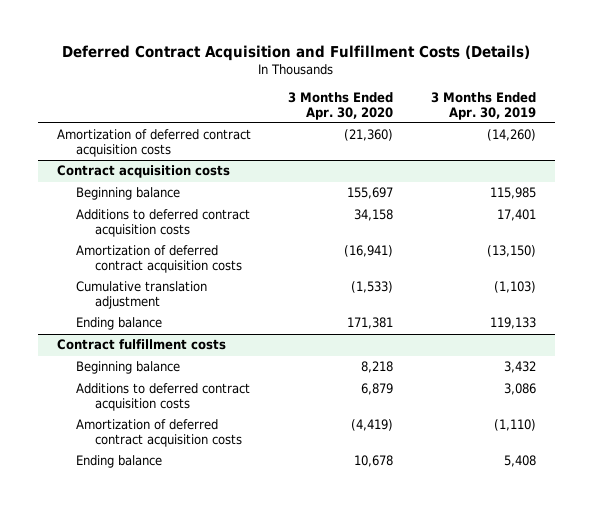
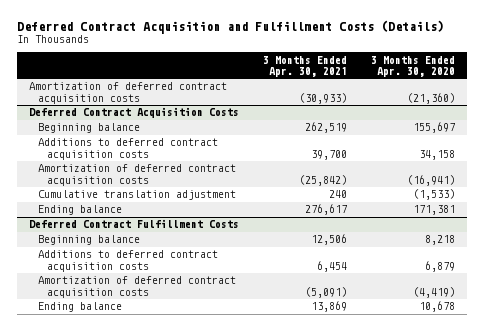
[430,92,536,120] 3 Months Ended Apr. 30, 2019 -> none
none -> [262,55,347,77] 3 Months Ended Apr. 30, 2021
[56,165,230,179] Contract acquisition costs -> [28,107,239,119] Deferred Contract Acquisition Costs
[56,339,226,351] Contract fulfillment costs -> [28,219,239,229] Deferred Contract Fulfillment Costs

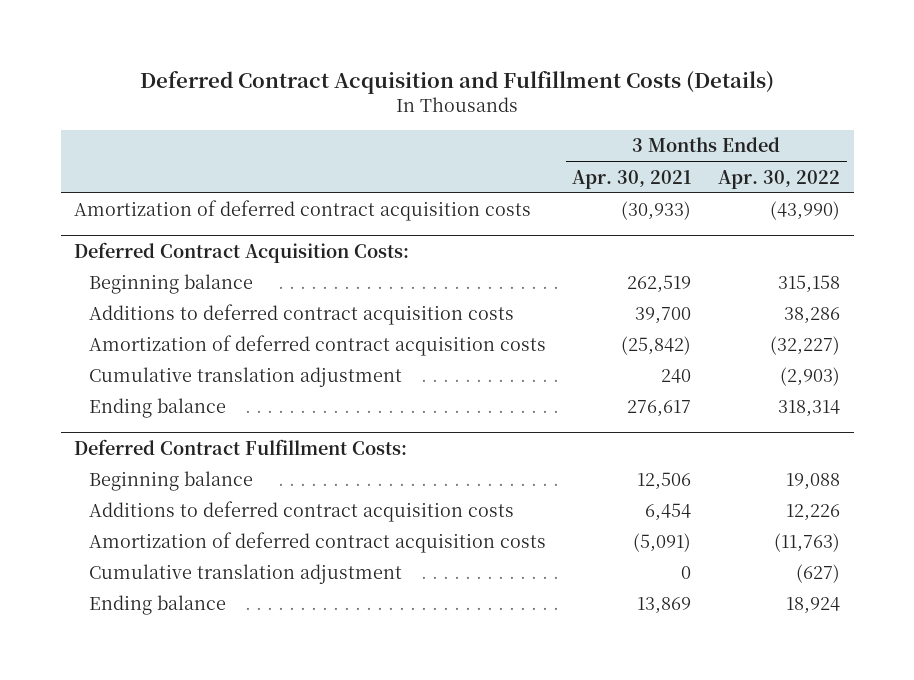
[371,55,456,77] 3 Months Ended Apr. 30, 2020 -> none
none -> [718,169,841,189] Apr. 30, 2022
[28,107,239,119] Deferred Contract Acquisition Costs -> [74,241,410,263] Deferred Contract Acquisition Costs:
[28,219,239,229] Deferred Contract Fulfillment Costs -> [74,438,408,455] Deferred Contract Fulfillment Costs:
none -> [88,564,402,585] Cumulative translation adjustment

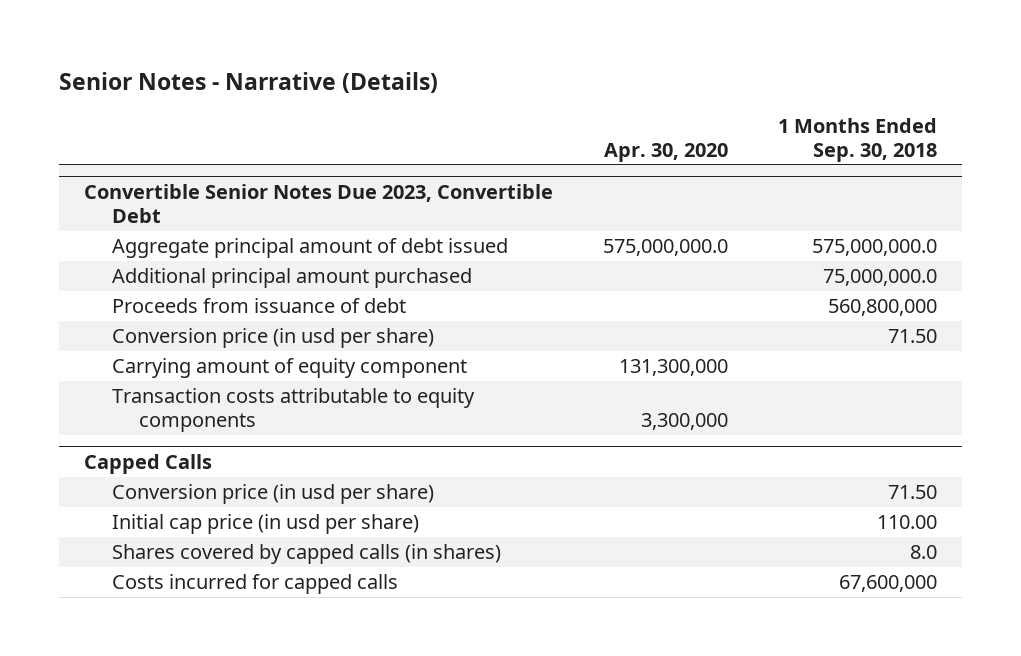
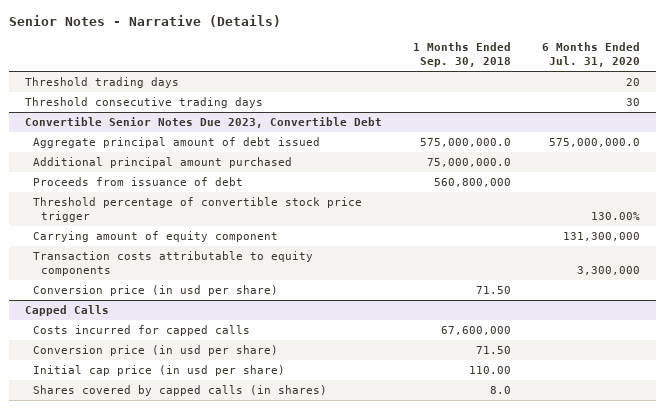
[604,142,729,162] Apr. 30, 2020 -> none
none -> [542,42,641,68] 6 Months Ended Jul. 31, 2020
none -> [24,77,179,89] Threshold trading days
none -> [24,97,263,109] Threshold consecutive trading days
none -> [32,197,362,223] Threshold percentage of convertible stock price trigger
[111,328,434,349] Conversion price (in usd per share) -> [32,285,278,297] Conversion price (in usd per share)
[111,574,398,595] Costs incurred for capped calls -> [32,325,250,337] Costs incurred for capped calls

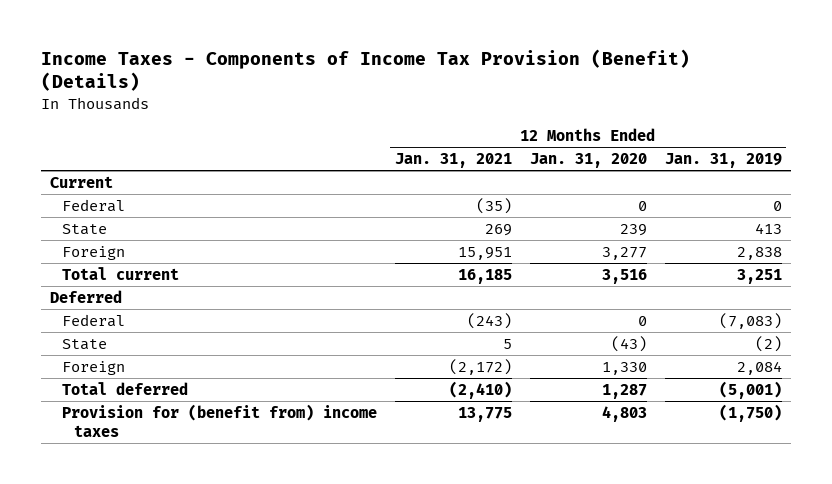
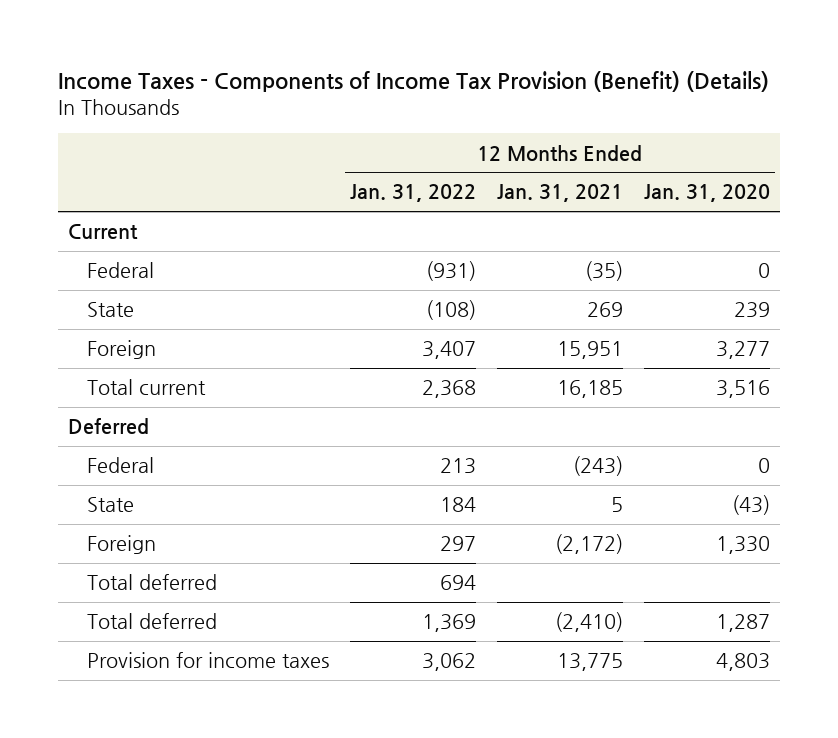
[664,153,782,169] Jan. 31, 2019 -> none
none -> [349,184,476,203] Jan. 31, 2022
none -> [86,574,217,591] Total deferred
[62,403,378,438] Provision for (benefit from) income taxes -> [86,652,329,669] Provision for income taxes

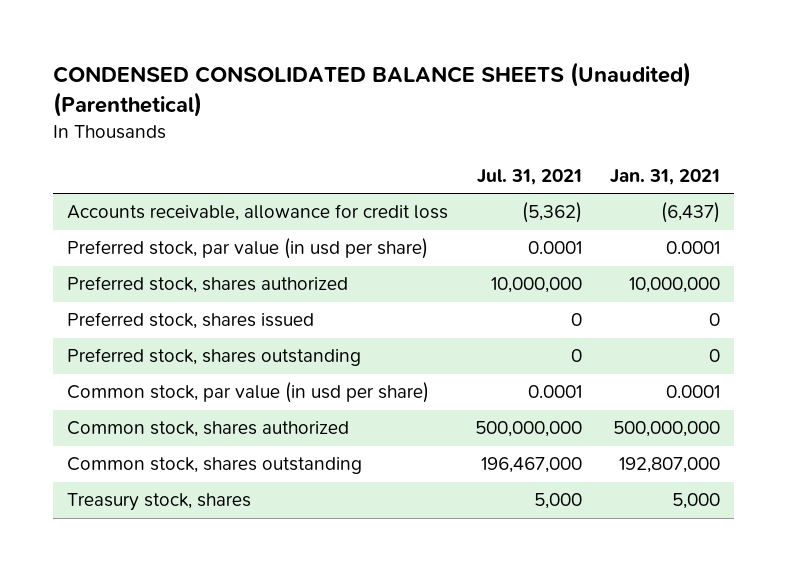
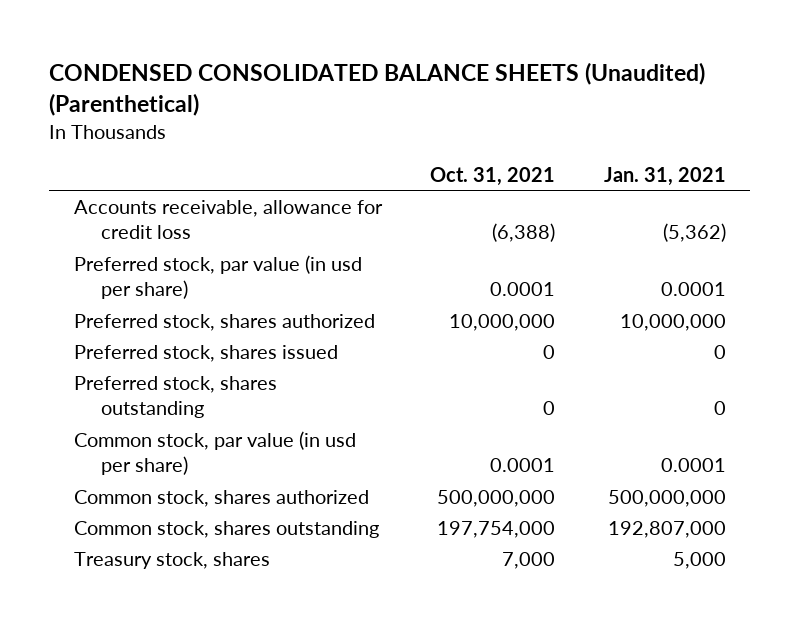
[477,168,583,185] Jul. 31, 2021 -> none
none -> [430,166,556,186] Oct. 31, 2021
[661,202,721,224] (6,437) -> [662,222,726,242] (5,362)

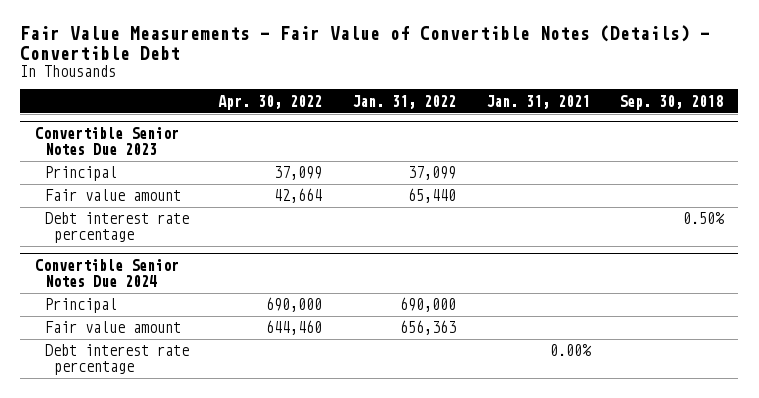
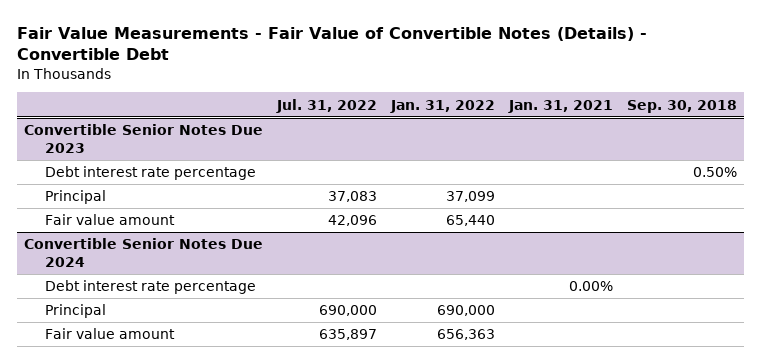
[218,94,323,110] Apr. 30, 2022 -> none
none -> [276,98,378,113] Jul. 31, 2022
[44,212,189,244] Debt interest rate percentage -> [44,166,256,181] Debt interest rate percentage
[44,344,189,376] Debt interest rate percentage -> [44,280,256,295] Debt interest rate percentage

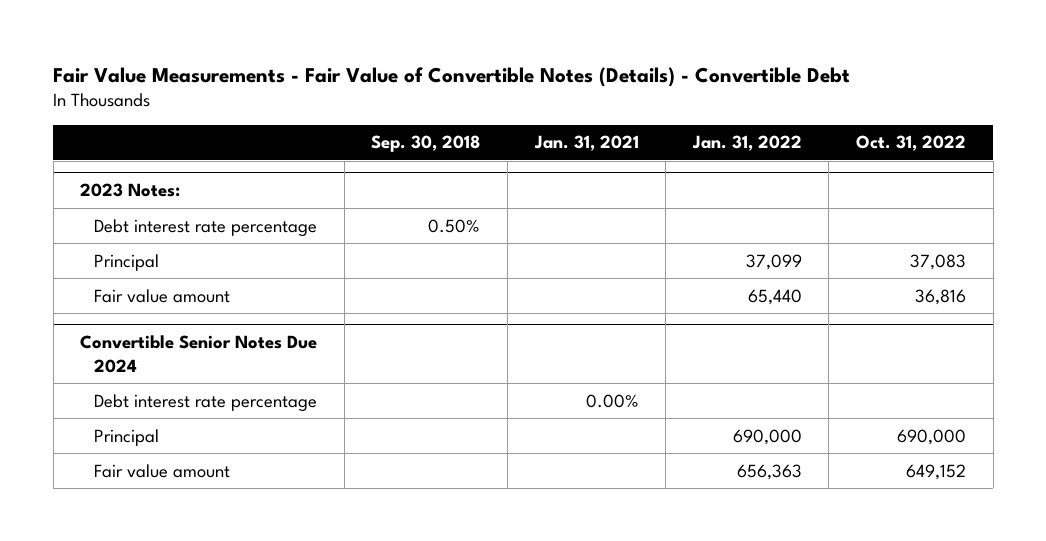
[276,98,378,113] Jul. 31, 2022 -> none
none -> [856,135,967,152] Oct. 31, 2022
[24,124,264,153] Convertible Senior Notes Due 2023 -> [80,183,181,198] 2023 Notes:

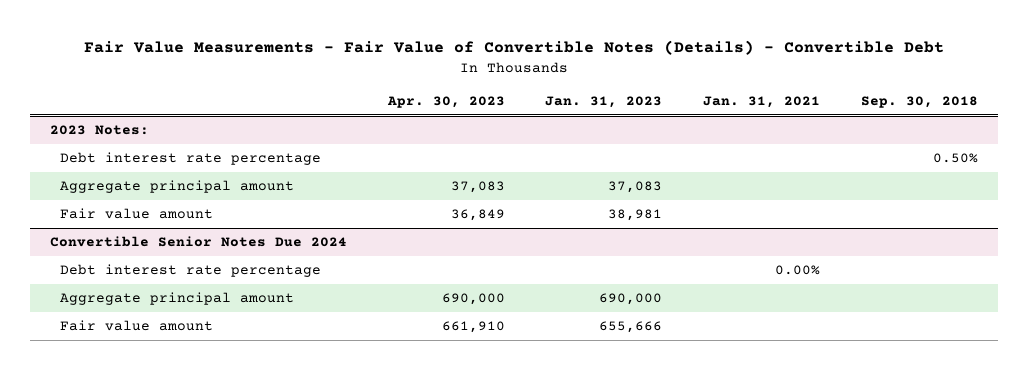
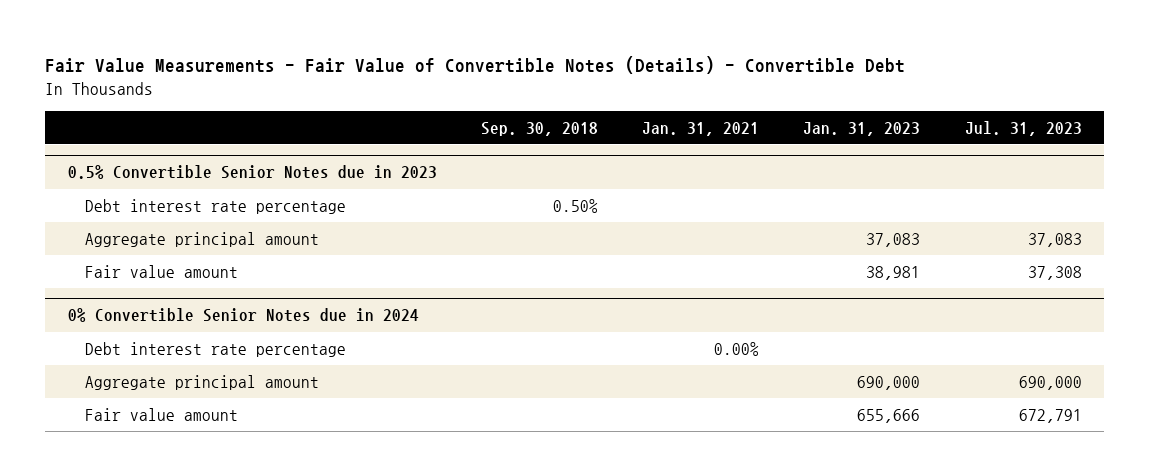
[386,95,505,108] Apr. 30, 2023 -> none
none -> [964,120,1082,136] Jul. 31, 2023
[49,125,149,136] 2023 Notes: -> [67,165,437,180] 0.5% Convertible Senior Notes due in 2023
[49,236,347,248] Convertible Senior Notes Due 2024 -> [67,308,419,323] 0% Convertible Senior Notes due in 2024

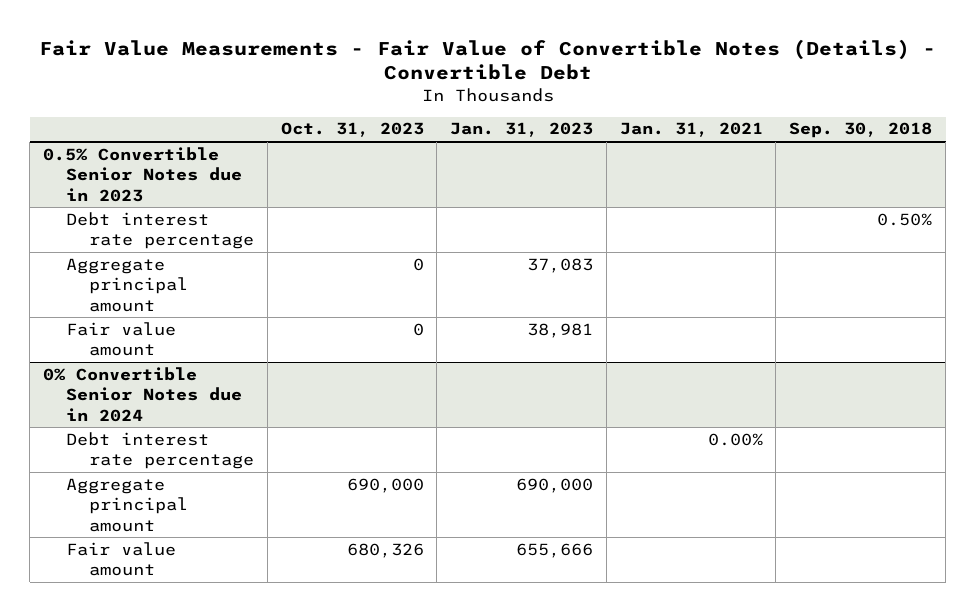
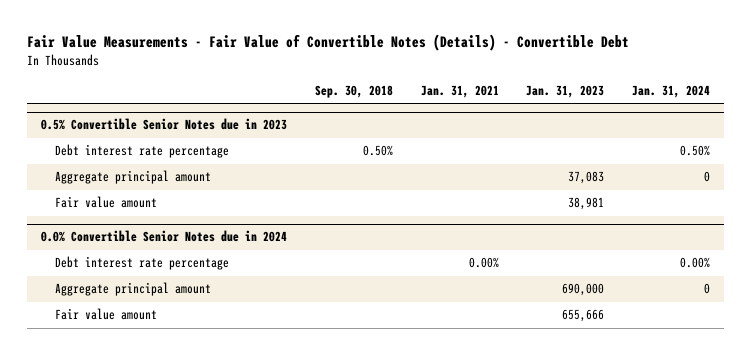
[280,122,424,138] Oct. 31, 2023 -> none
none -> [632,84,711,98] Jan. 31, 2024
[43,366,243,422] 0% Convertible Senior Notes due in 2024 -> [41,230,288,243] 0.0% Convertible Senior Notes due in 2024

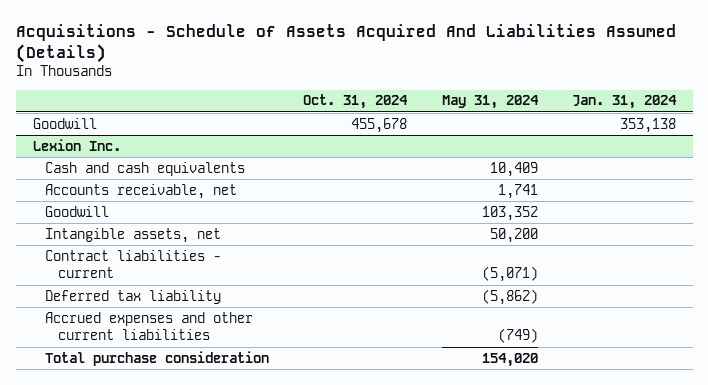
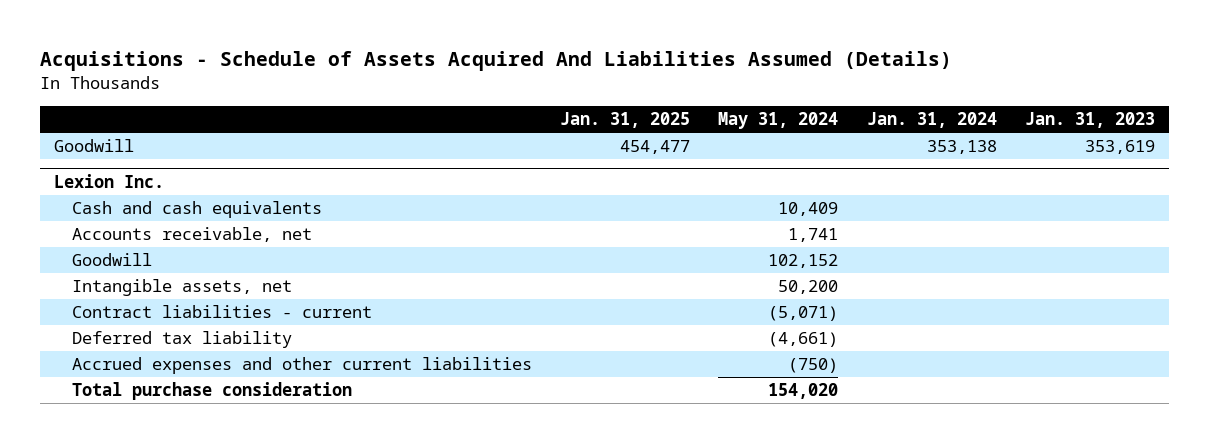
[303,94,409,110] Oct. 31, 2024 -> none
none -> [560,112,691,129] Jan. 31, 2025
none -> [1024,112,1155,129] Jan. 31, 2023
[481,205,538,221] 103,352 -> [768,254,839,269] 102,152
[481,288,538,305] (5,862) -> [768,332,839,348] (4,661)
[497,328,538,344] (749) -> [788,358,839,374] (750)

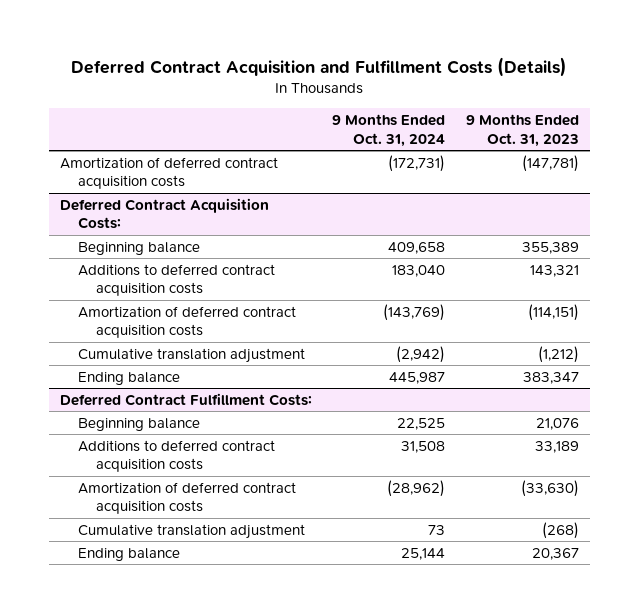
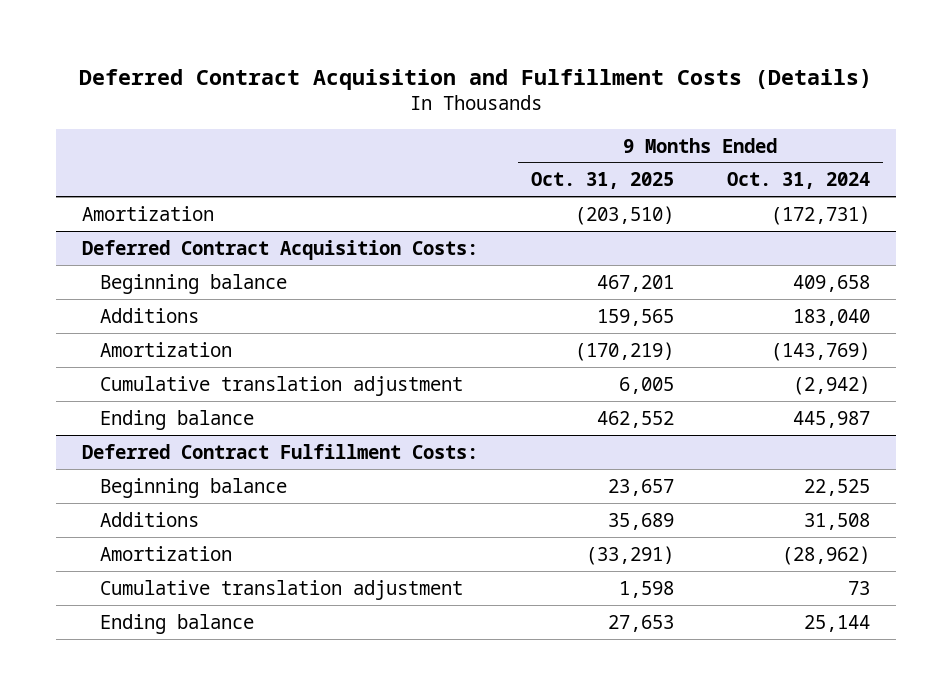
[466,114,580,147] 9 Months Ended Oct. 31, 2023 -> none
none -> [530,172,674,190] Oct. 31, 2025
[59,156,278,190] Amortization of deferred contract acquisition costs -> [82,205,215,221] Amortization
[77,263,275,297] Additions to deferred contract acquisition costs -> [99,307,199,323] Additions
[77,305,296,339] Amortization of deferred contract acquisition costs -> [99,341,232,357] Amortization
[77,439,275,473] Additions to deferred contract acquisition costs -> [99,511,199,527] Additions
[77,481,296,515] Amortization of deferred contract acquisition costs -> [99,545,232,561] Amortization

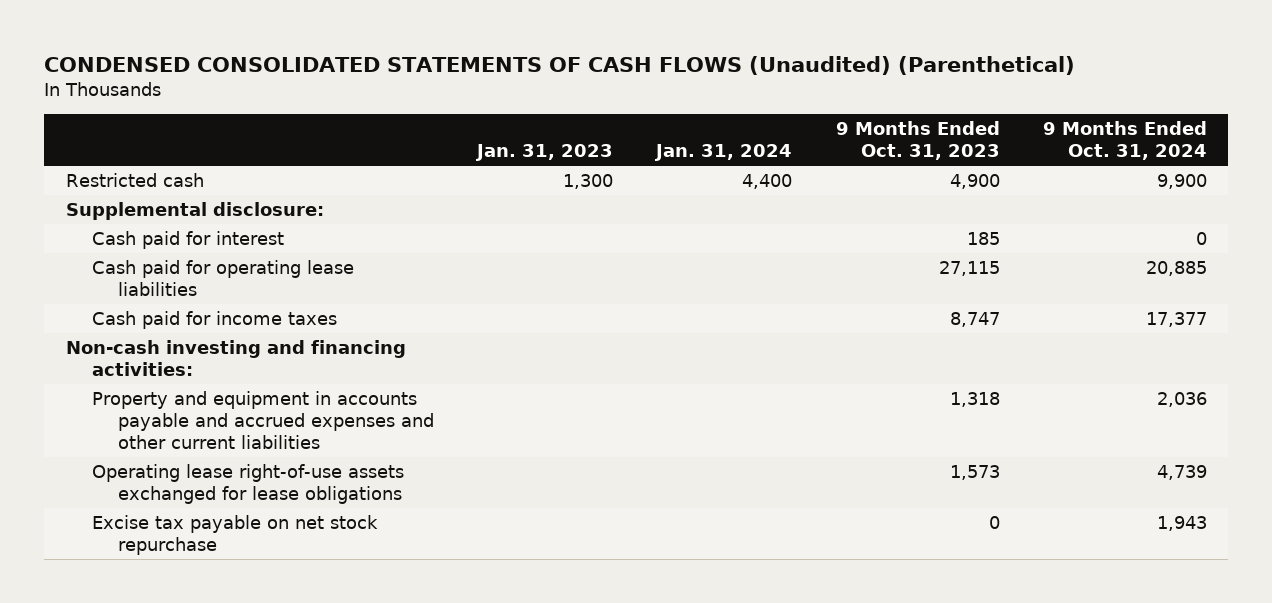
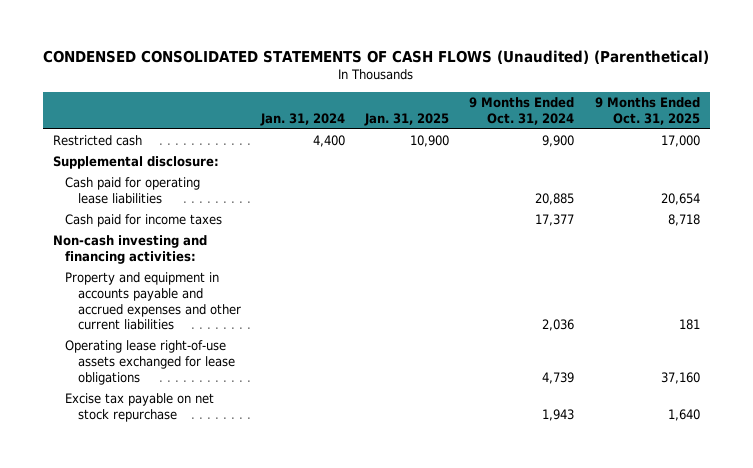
[475,144,614,162] Jan. 31, 2023 -> none
[835,121,1000,161] 9 Months Ended Oct. 31, 2023 -> none
none -> [364,112,450,126] Jan. 31, 2025
none -> [594,97,700,125] 9 Months Ended Oct. 31, 2025
[91,231,284,250] Cash paid for interest -> none

